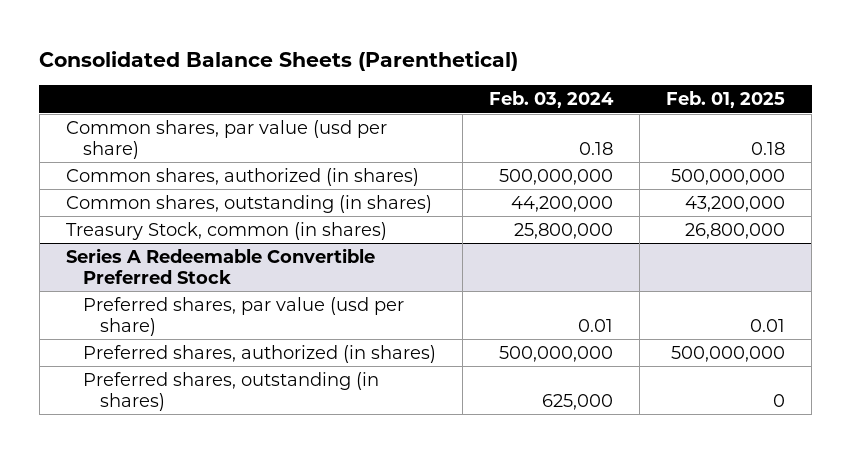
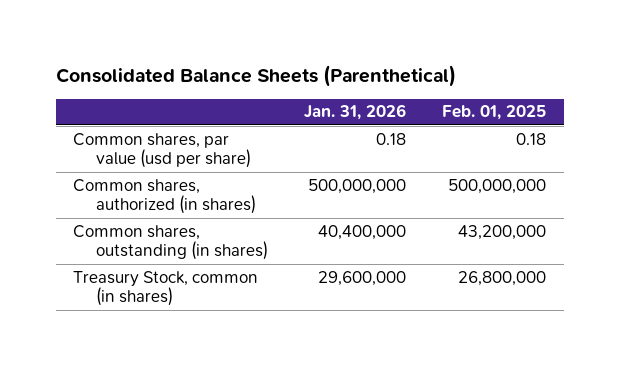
[489,91,615,109] Feb. 03, 2024 -> none
none -> [304,104,407,121] Jan. 31, 2026
[65,247,375,284] Series A Redeemable Convertible Preferred Stock -> none
[83,296,405,336] Preferred shares, par value (usd per share) -> none
[83,344,437,363] Preferred shares, authorized (in shares) -> none
[83,371,380,411] Preferred shares, outstanding (in shares) -> none

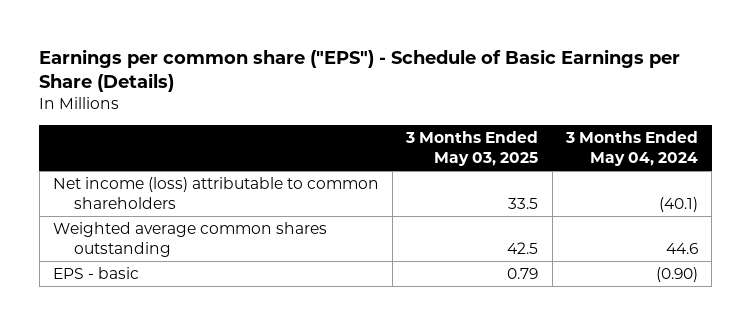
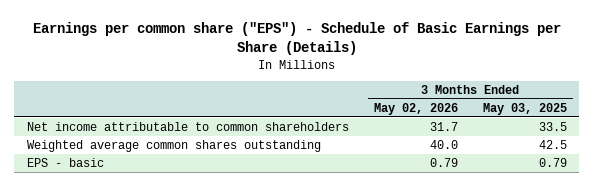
[564,130,698,167] 3 Months Ended May 04, 2024 -> none
none -> [373,102,458,115] May 02, 2026
[53,177,380,210] Net income (loss) attributable to common shareholders -> [26,121,349,131] Net income attributable to common shareholders

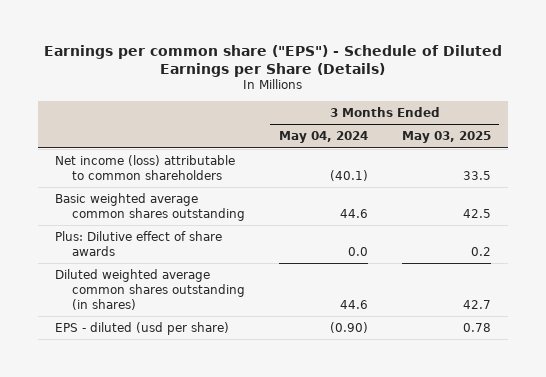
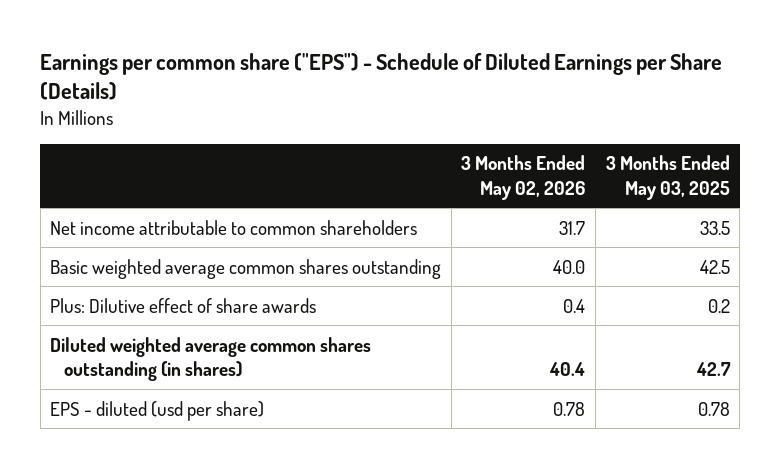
[278,131,368,144] May 04, 2024 -> none
none -> [461,155,586,200] 3 Months Ended May 02, 2026
[54,154,235,180] Net income (loss) attributable to common shareholders -> [50,219,418,235] Net income attributable to common shareholders

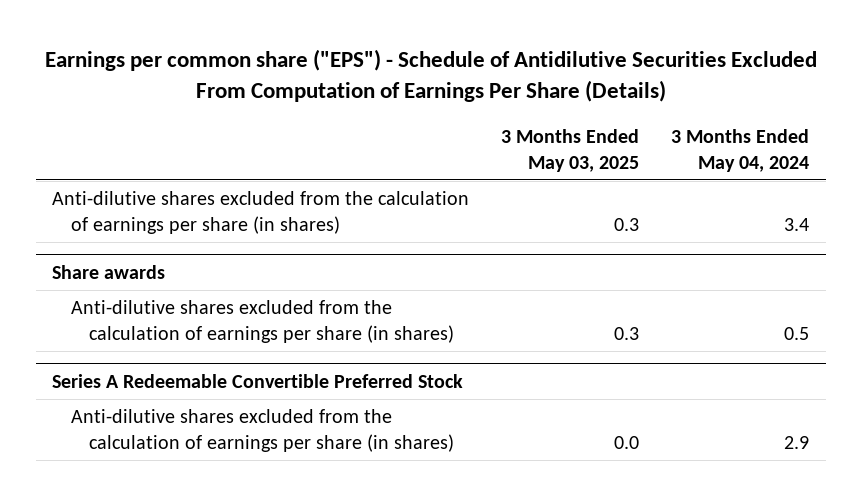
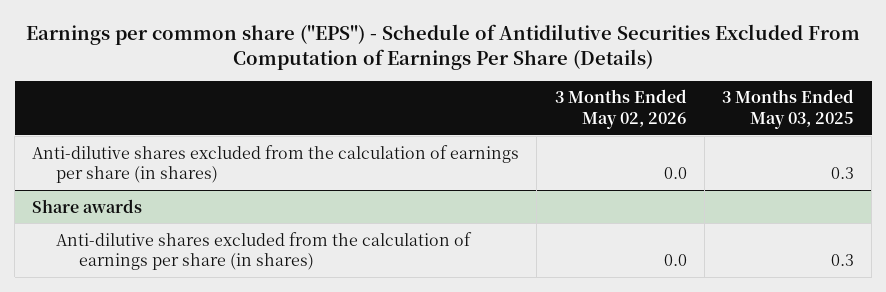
[671,128,810,172] 3 Months Ended May 04, 2024 -> none
none -> [554,89,687,129] 3 Months Ended May 02, 2026
[51,374,463,389] Series A Redeemable Convertible Preferred Stock -> none
[70,409,455,453] Anti-dilutive shares excluded from the calculation of earnings per share (in shares) -> none

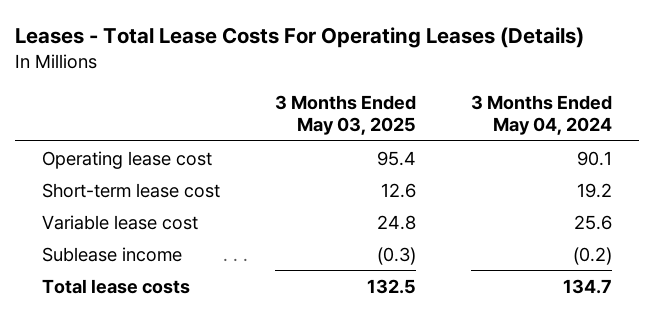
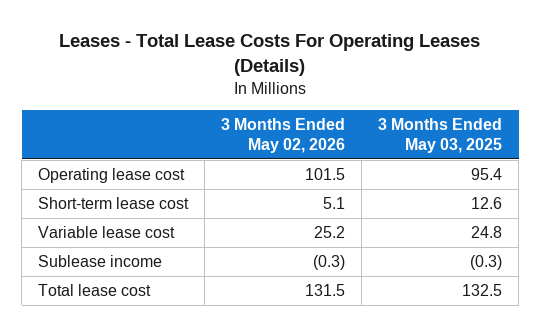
[471,94,613,136] 3 Months Ended May 04, 2024 -> none
none -> [221,118,346,153] 3 Months Ended May 02, 2026
[42,278,191,294] Total lease costs -> [38,284,152,297] Total lease cost

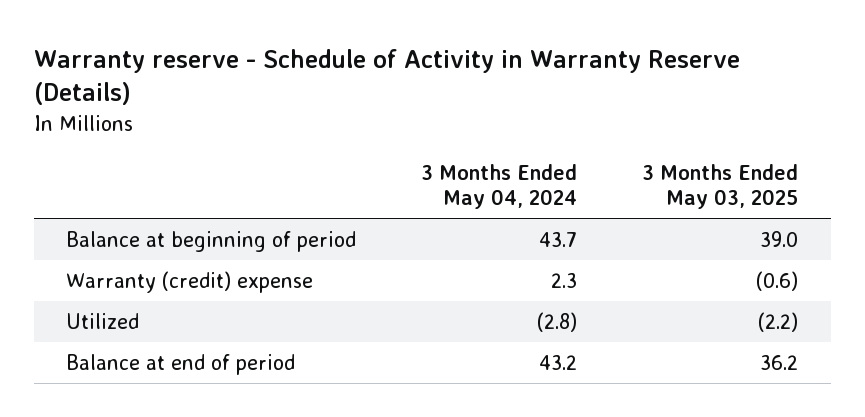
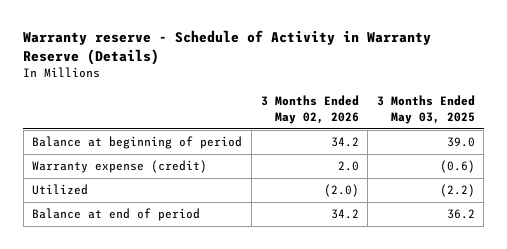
[421,164,578,210] 3 Months Ended May 04, 2024 -> none
none -> [260,95,359,125] 3 Months Ended May 02, 2026
[66,270,314,293] Warranty (credit) expense -> [32,160,208,174] Warranty expense (credit)

